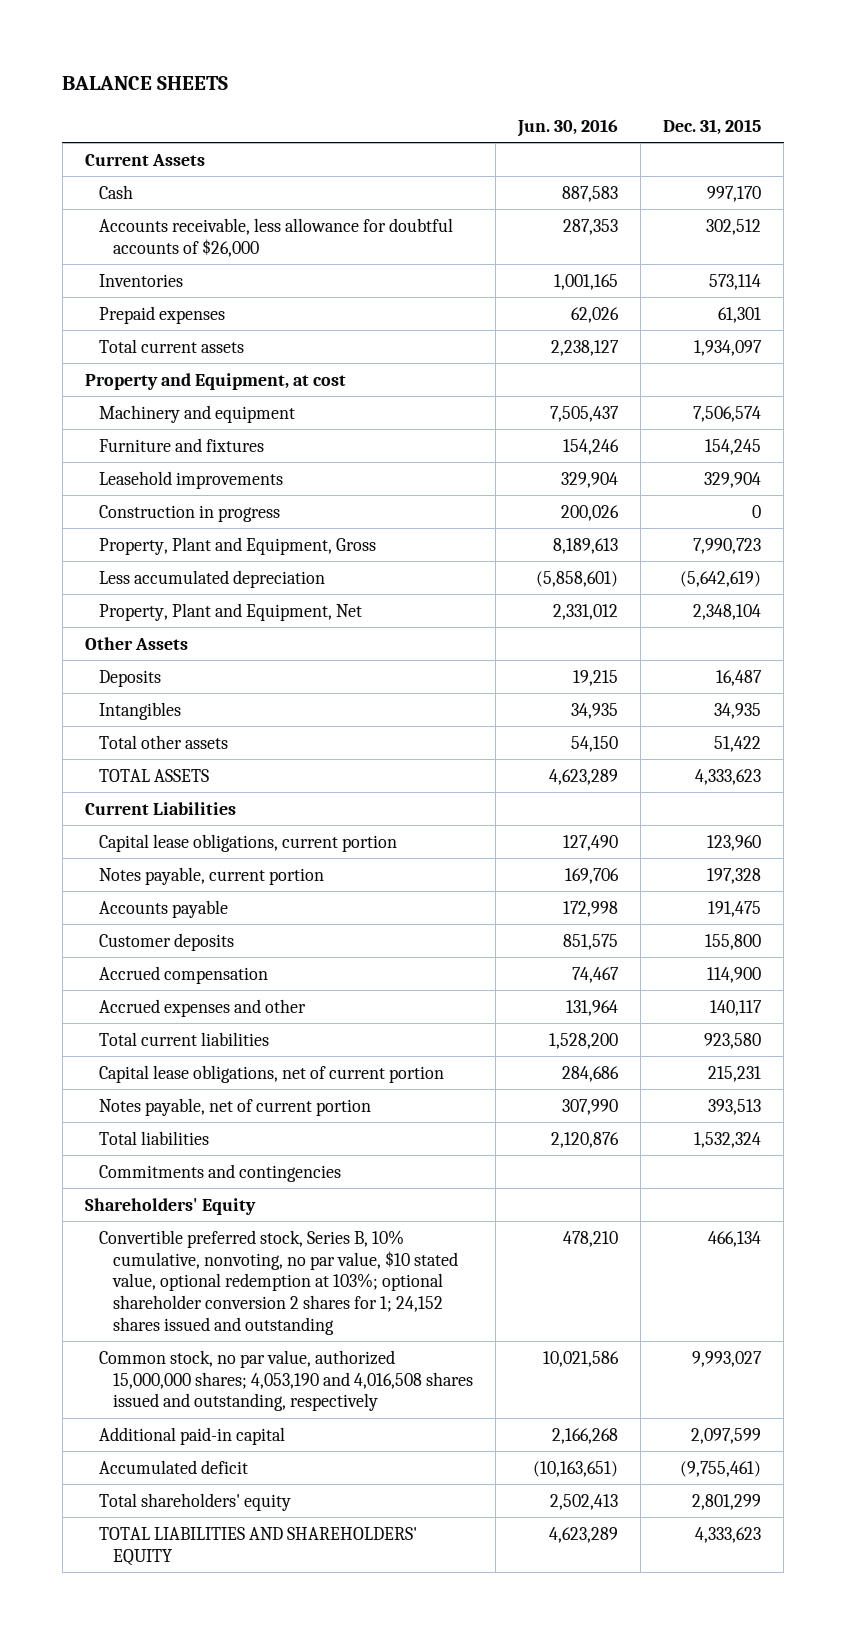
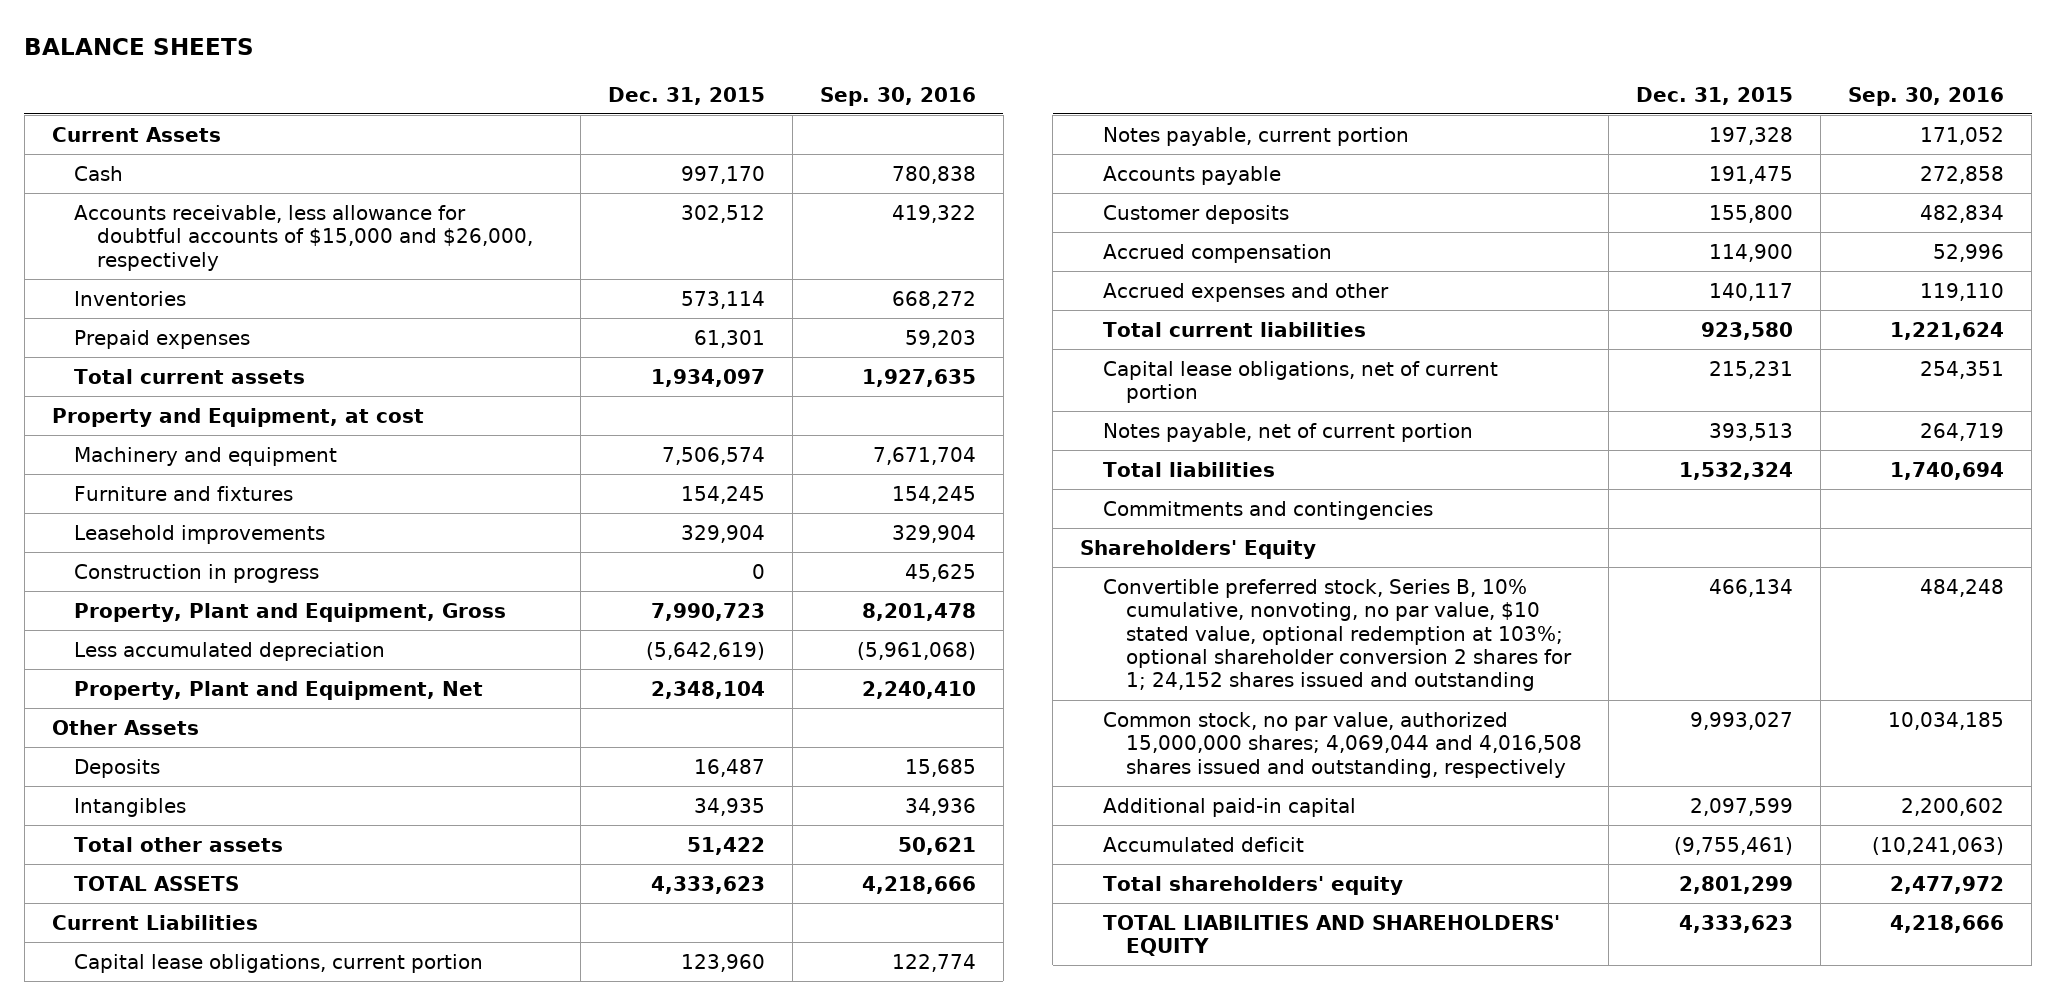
[517,118,619,137] Jun. 30, 2016 -> none
none -> [819,86,976,106] Sep. 30, 2016
[98,217,453,257] Accounts receivable, less allowance for doubtful accounts of $26,000 -> [74,204,534,271] Accounts receivable, less allowance for doubtful accounts of $15,000 and $26,000, respectively
[98,1349,474,1412] Common stock, no par value, authorized 15,000,000 shares; 4,053,190 and 4,016,508 shares issued and outstanding, respectively -> [1102,711,1582,778] Common stock, no par value, authorized 15,000,000 shares; 4,069,044 and 4,016,508 shares issued and outstanding, respectively

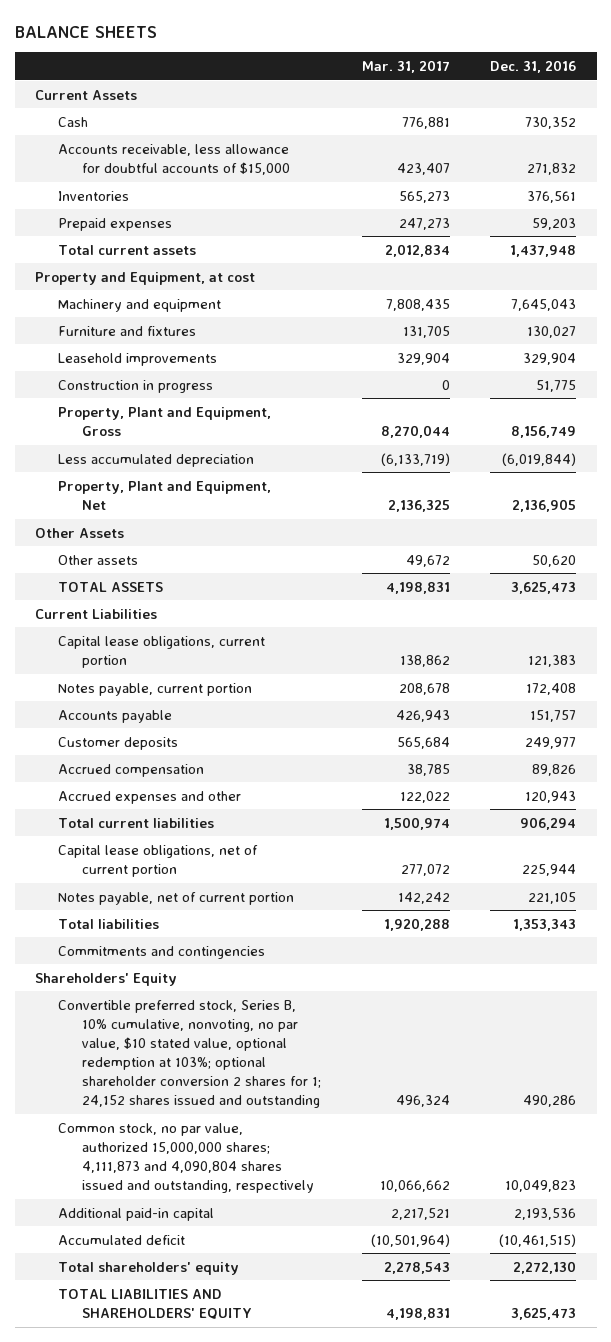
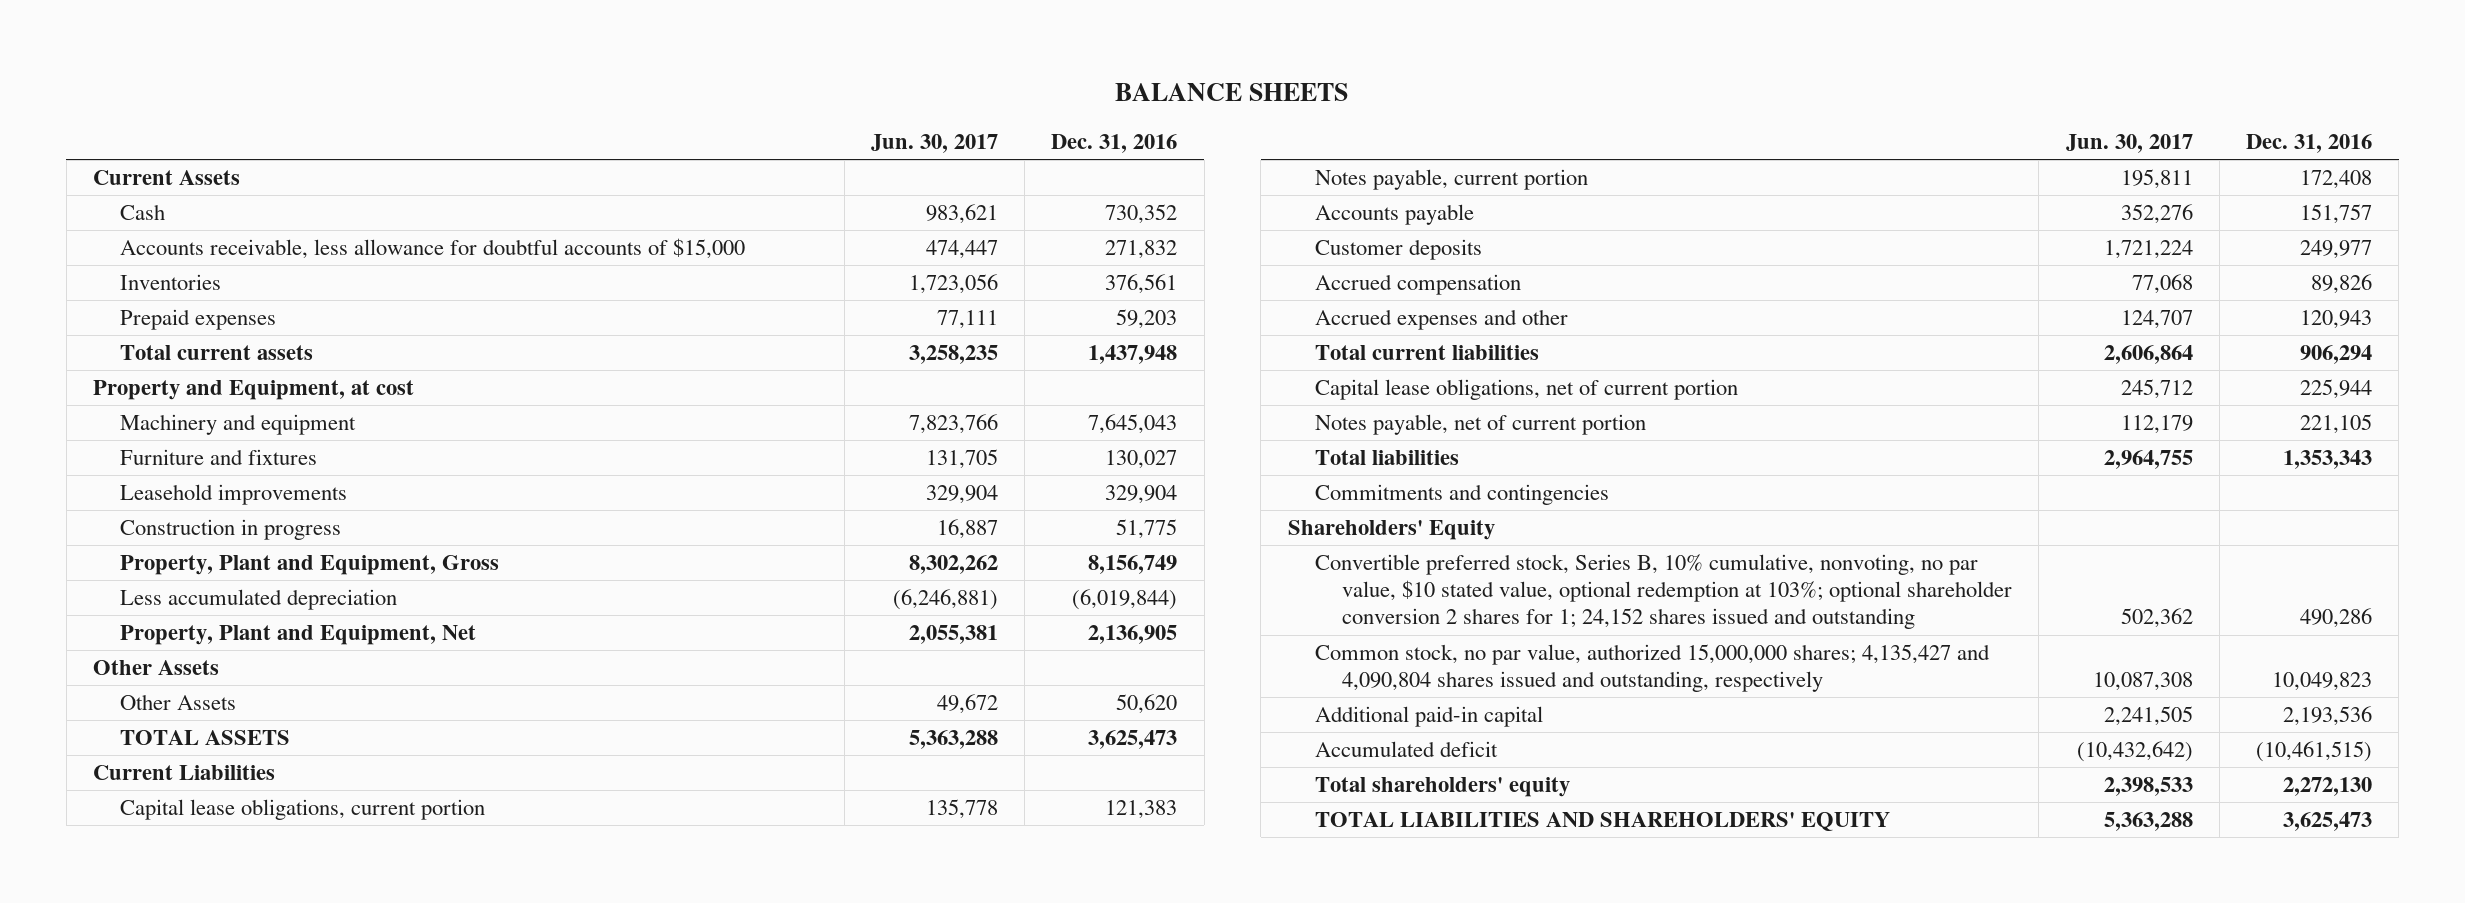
[361,60,450,74] Mar. 31, 2017 -> none
none -> [870,133,998,153] Jun. 30, 2017
[58,554,139,565] Other assets -> [120,694,237,711] Other Assets
[58,1122,314,1193] Common stock, no par value, authorized 15,000,000 shares; 4,111,873 and 4,090,804 shares issued and outstanding, respectively -> [1314,644,1990,693] Common stock, no par value, authorized 15,000,000 shares; 4,135,427 and 4,090,804 shares issued and outstanding, respectively

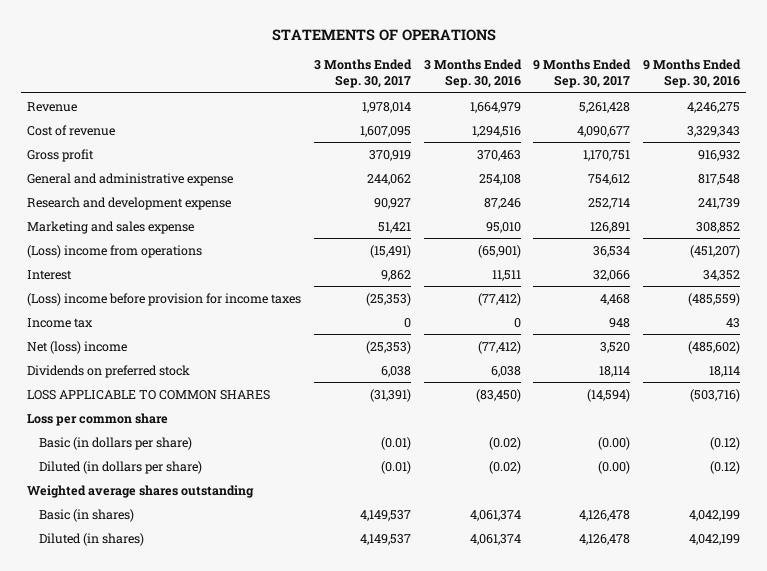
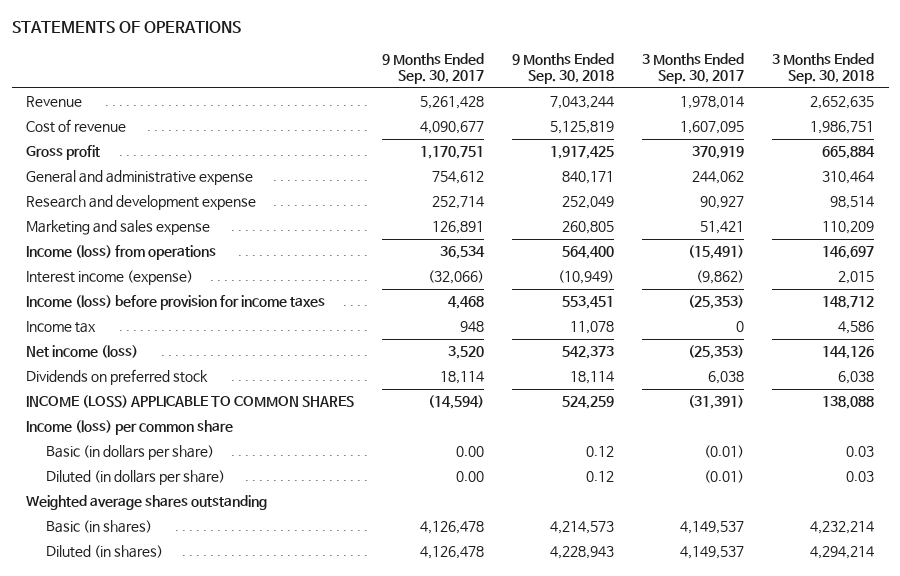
[423,59,522,89] 3 Months Ended Sep. 30, 2016 -> none
[643,59,742,89] 9 Months Ended Sep. 30, 2016 -> none
none -> [512,52,615,85] 9 Months Ended Sep. 30, 2018
none -> [772,52,875,85] 3 Months Ended Sep. 30, 2018
[27,244,203,258] (Loss) income from operations -> [25,245,216,261] Income (loss) from operations
[27,269,73,280] Interest -> [25,270,193,286] Interest income (expense)
[381,269,412,281] 9,862 -> [696,270,745,285] (9,862)
[593,269,631,281] 32,066 -> [427,270,484,285] (32,066)
[27,292,302,306] (Loss) income before provision for income taxes -> [25,295,325,311] Income (loss) before provision for income taxes
[27,340,128,354] Net (loss) income -> [25,345,138,359] Net income (loss)
[27,389,271,400] LOSS APPLICABLE TO COMMON SHARES -> [25,395,354,409] INCOME (LOSS) APPLICABLE TO COMMON SHARES
[27,412,169,426] Loss per common share -> [25,420,233,436] Income (loss) per common share
[598,436,631,450] (0.00) -> [455,446,484,458] 0.00
[598,460,631,474] (0.00) -> [455,471,484,483] 0.00

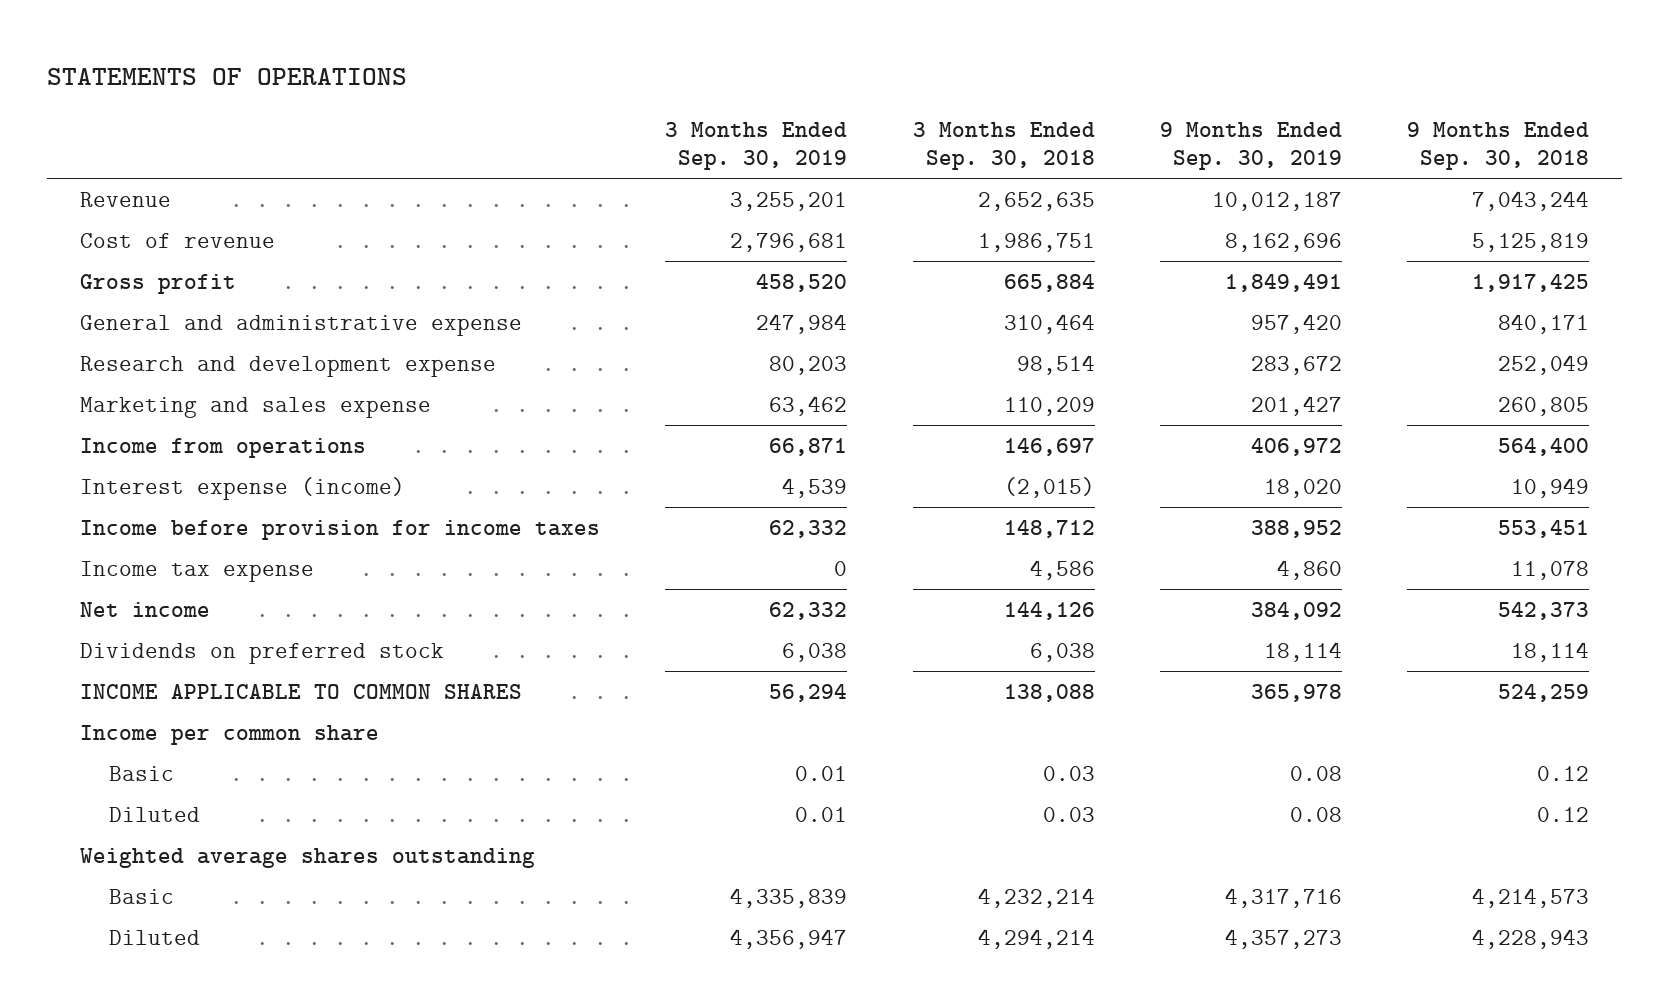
[381,52,484,85] 9 Months Ended Sep. 30, 2017 -> none
[642,52,745,85] 3 Months Ended Sep. 30, 2017 -> none
none -> [665,121,848,171] 3 Months Ended Sep. 30, 2019
none -> [1159,121,1342,171] 9 Months Ended Sep. 30, 2019
[25,245,216,261] Income (loss) from operations -> [79,437,366,458] Income from operations
[25,270,193,286] Interest income (expense) -> [79,476,405,500] Interest expense (income)
[558,270,615,285] (10,949) -> [1511,477,1590,498] 10,949
[838,271,875,285] 2,015 -> [1003,476,1095,498] (2,015)
[25,295,325,311] Income (loss) before provision for income taxes -> [79,519,600,540] Income before provision for income taxes
[25,321,96,334] Income tax -> [79,560,314,582] Income tax expense
[25,345,138,359] Net income (loss) -> [79,601,210,617] Net income
[25,395,354,409] INCOME (LOSS) APPLICABLE TO COMMON SHARES -> [79,683,522,699] INCOME APPLICABLE TO COMMON SHARES
[25,420,233,436] Income (loss) per common share -> [79,724,379,745] Income per common share
[45,445,214,461] Basic (in dollars per share) -> [108,765,174,781] Basic
[45,470,225,486] Diluted (in dollars per share) -> [108,806,200,822] Diluted
[45,520,152,534] Basic (in shares) -> [108,888,174,904] Basic
[45,545,163,559] Diluted (in shares) -> [108,929,200,945] Diluted

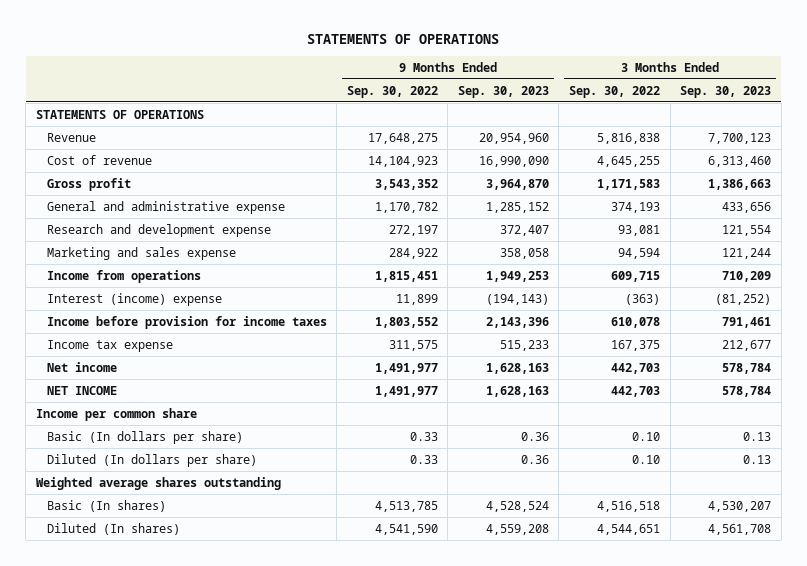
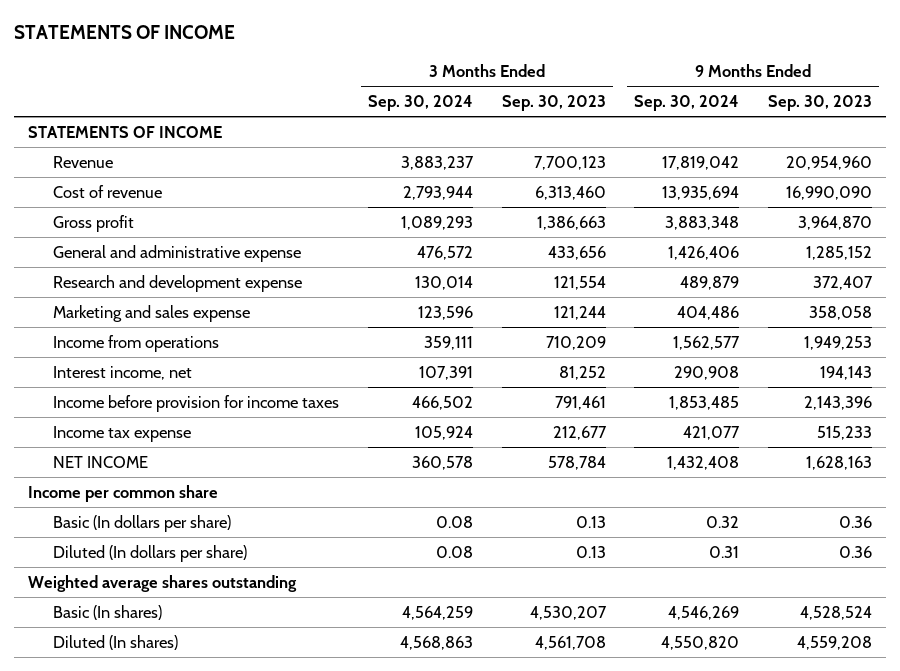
[307,34,500,45] STATEMENTS OF OPERATIONS -> [13,25,235,40] STATEMENTS OF INCOME
[346,85,438,98] Sep. 30, 2022 -> none
[568,85,660,98] Sep. 30, 2022 -> none
none -> [367,94,473,111] Sep. 30, 2024
none -> [634,94,740,111] Sep. 30, 2024
[35,109,204,119] STATEMENTS OF OPERATIONS -> [28,125,223,138] STATEMENTS OF INCOME
[46,292,222,306] Interest (income) expense -> [53,365,193,380] Interest income, net
[485,293,549,305] (194,143) -> [819,365,872,380] 194,143
[715,293,772,305] (81,252) -> [558,365,606,380] 81,252
[46,361,117,372] Net income -> none

